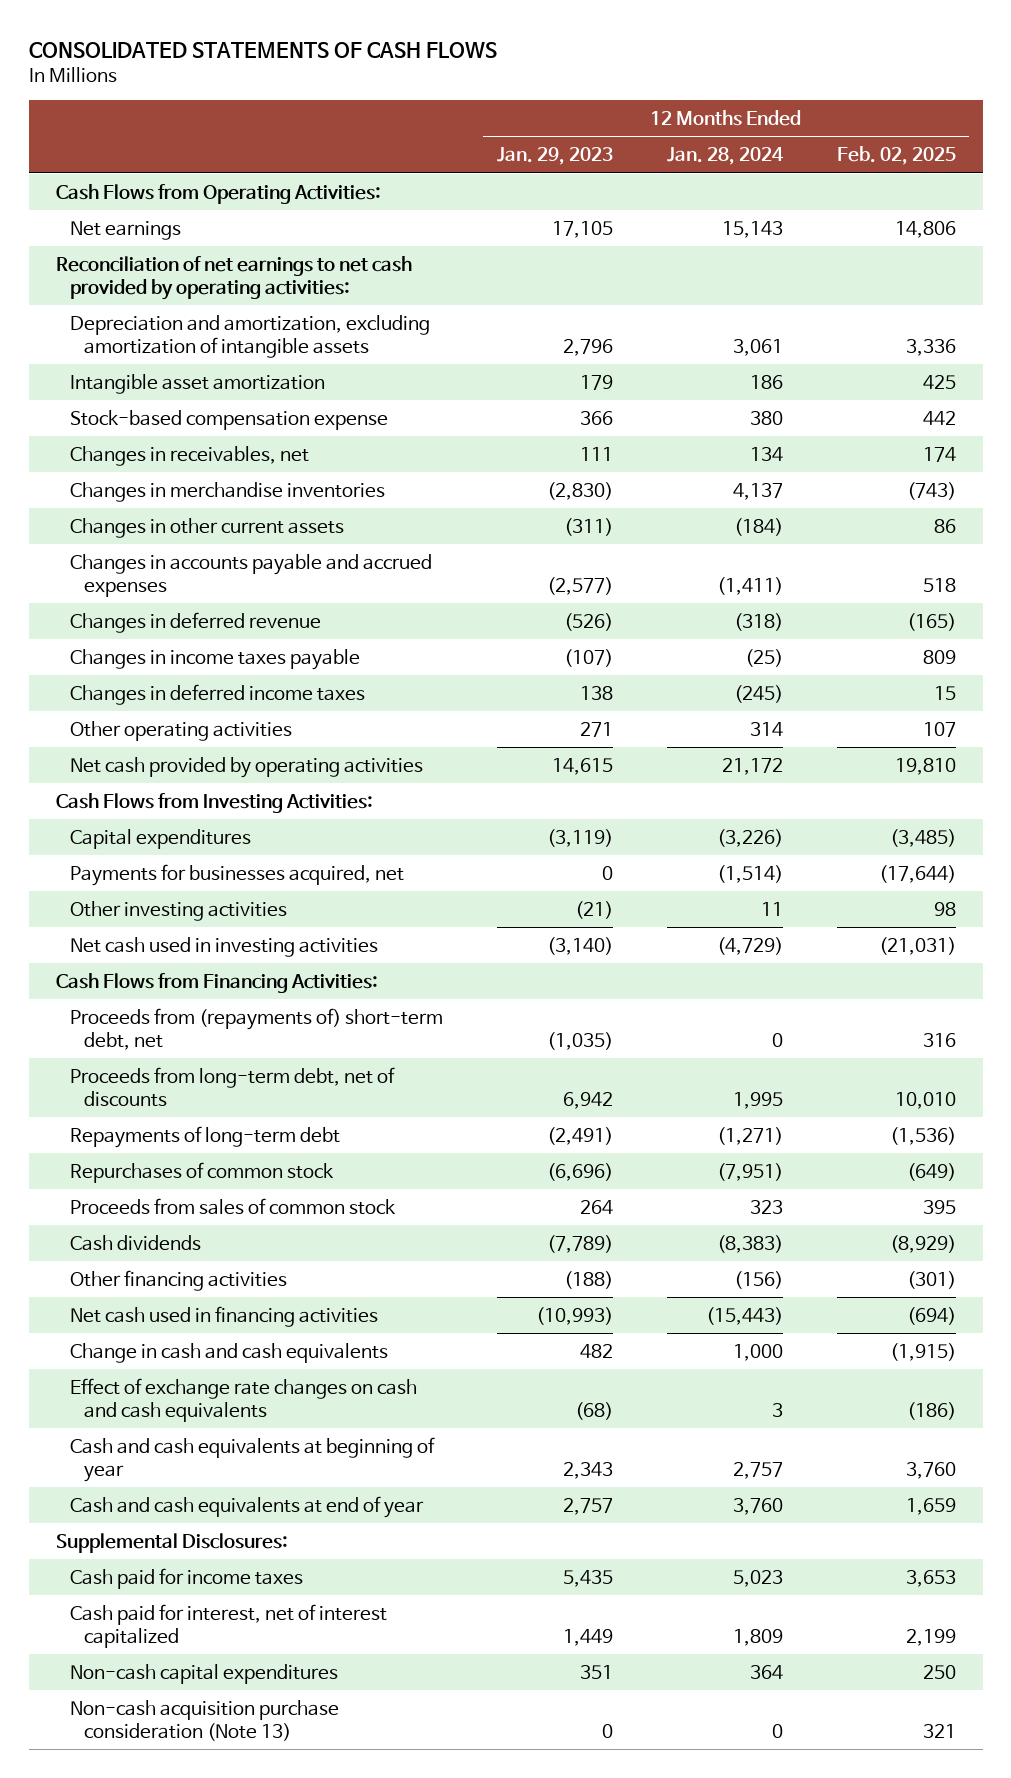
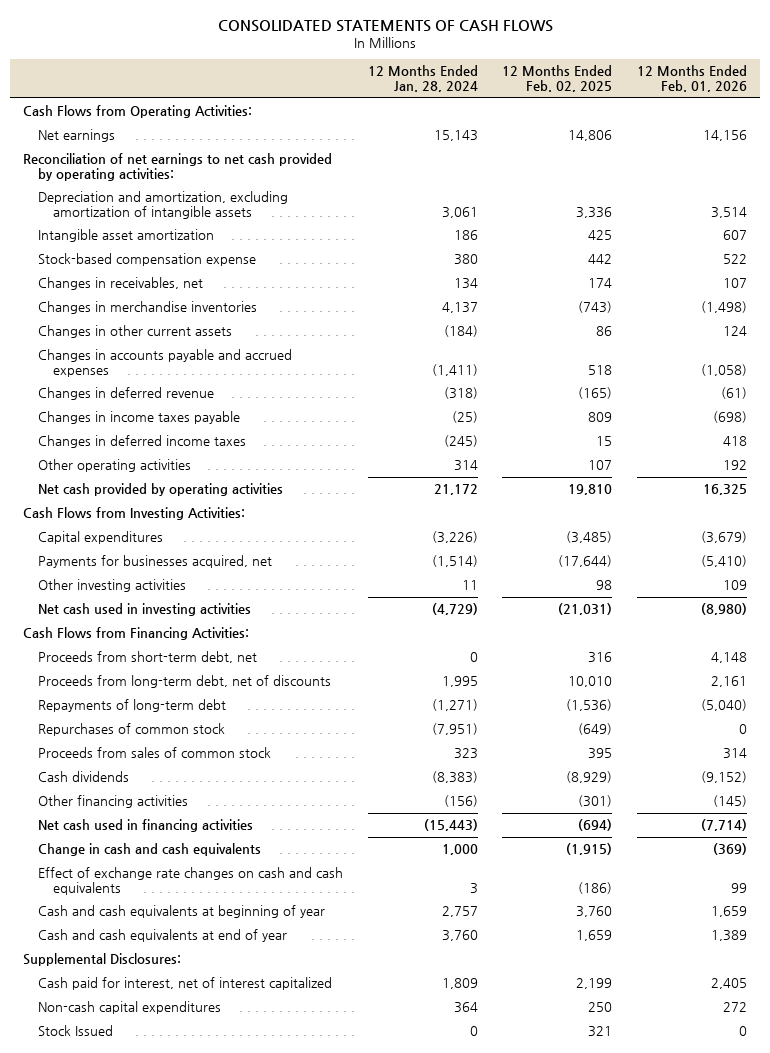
[496,146,613,165] Jan. 29, 2023 -> none
none -> [637,65,748,93] 12 Months Ended Feb. 01, 2026
[69,1007,443,1050] Proceeds from (repayments of) short-term debt, net -> [37,651,257,664] Proceeds from short-term debt, net
[69,1567,303,1589] Cash paid for income taxes -> none
[69,1699,339,1741] Non-cash acquisition purchase consideration (Note 13) -> [37,1025,113,1037] Stock Issued

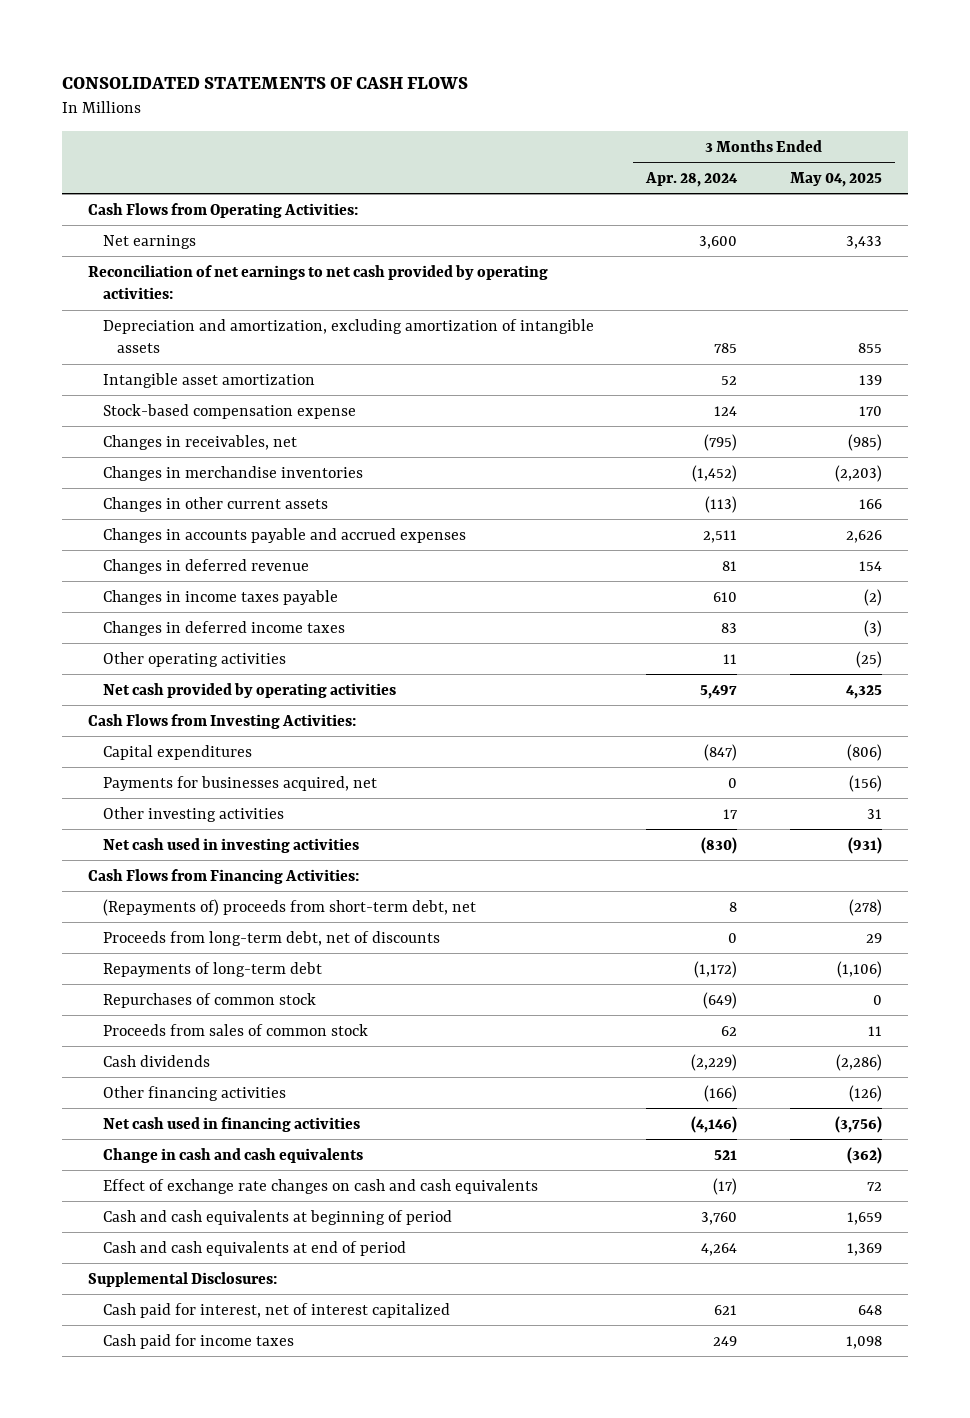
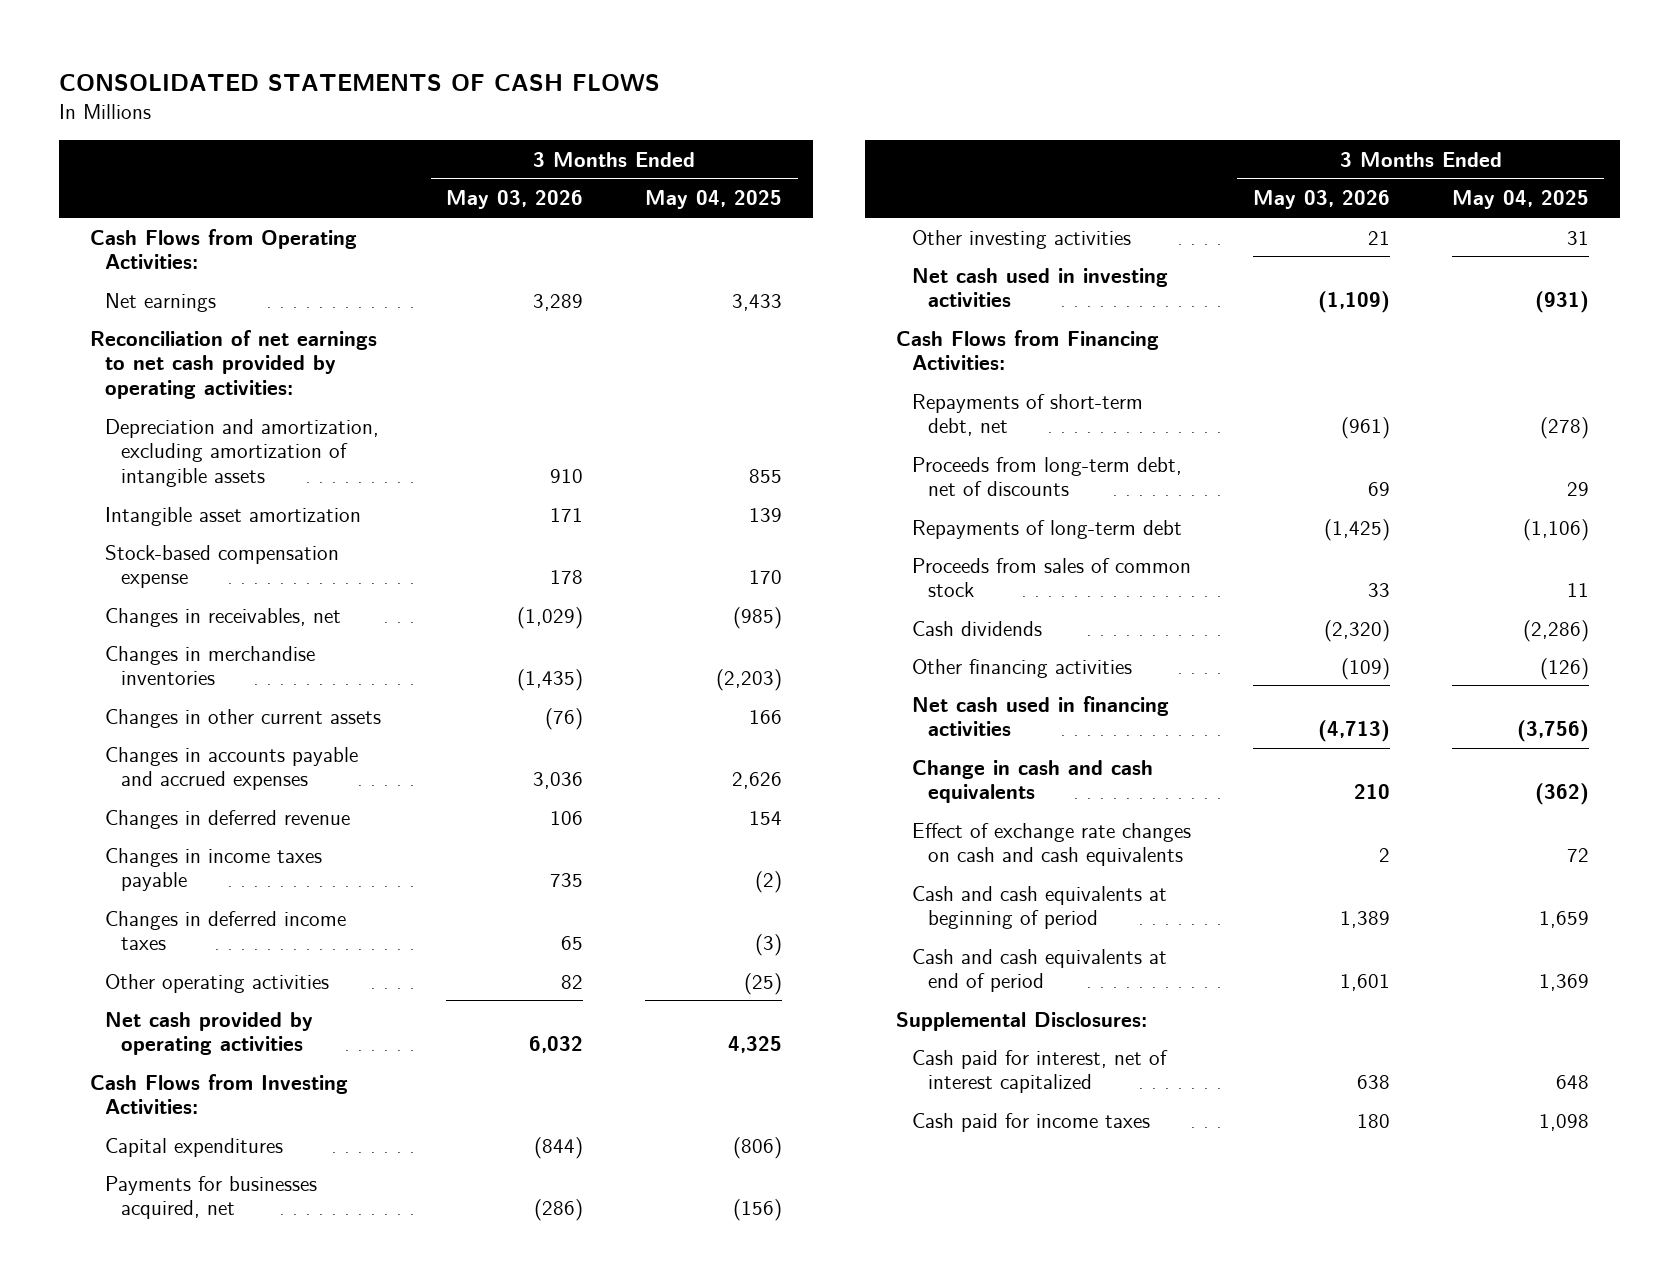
[645,171,739,187] Apr. 28, 2024 -> none
none -> [446,190,584,210] May 03, 2026
[102,898,476,916] (Repayments of) proceeds from short-term debt, net -> [911,393,1143,437] Repayments of short-term debt, net
[102,992,316,1008] Repurchases of common stock -> none

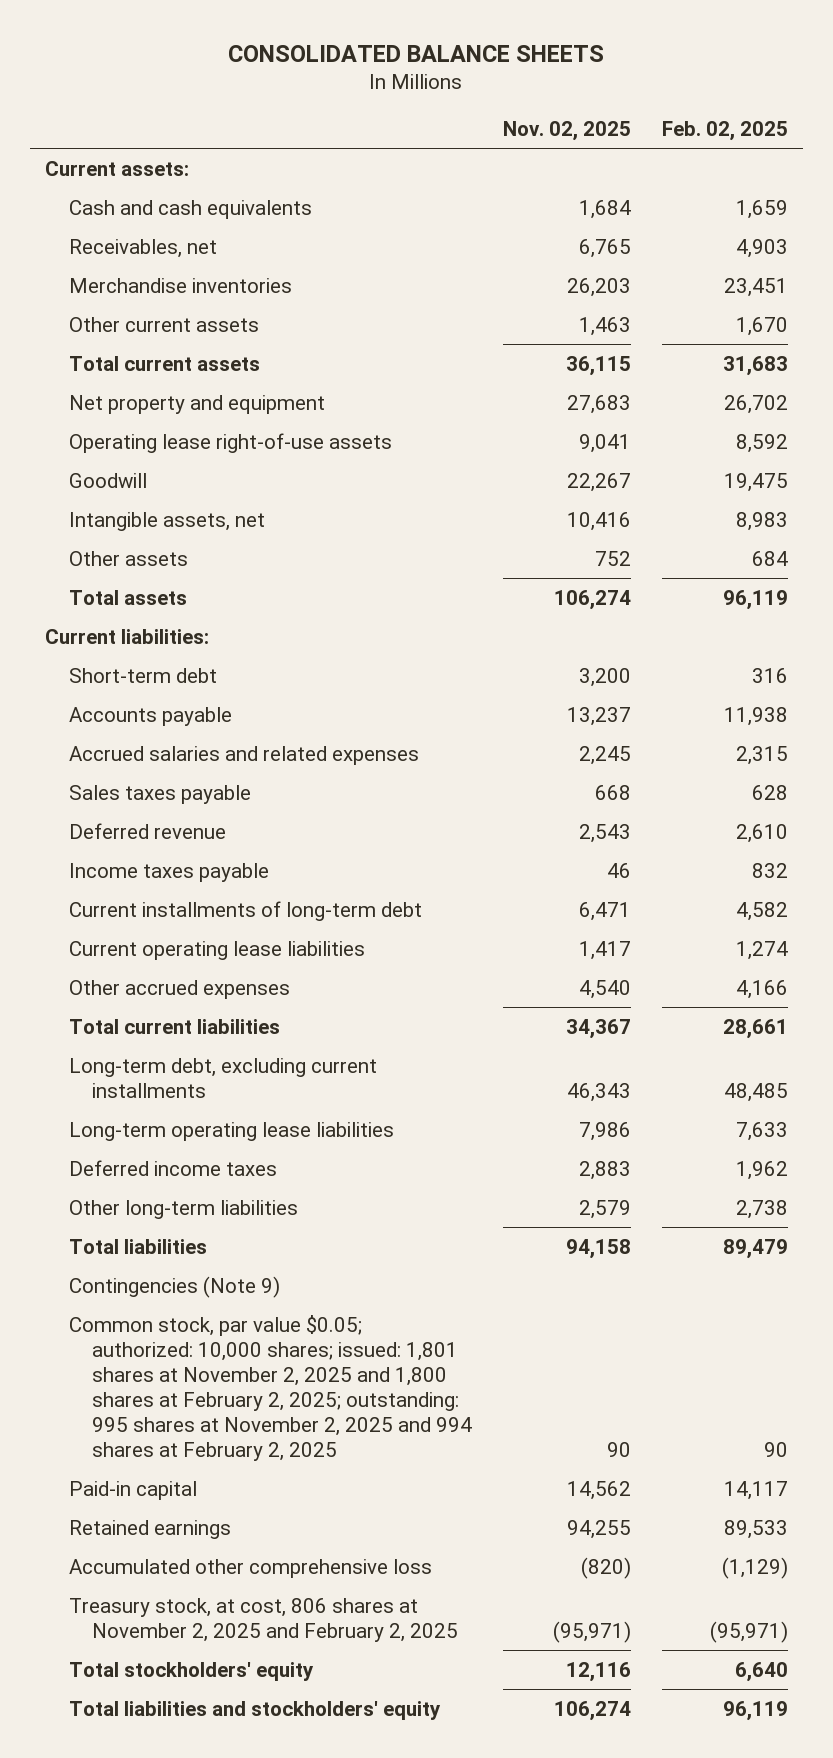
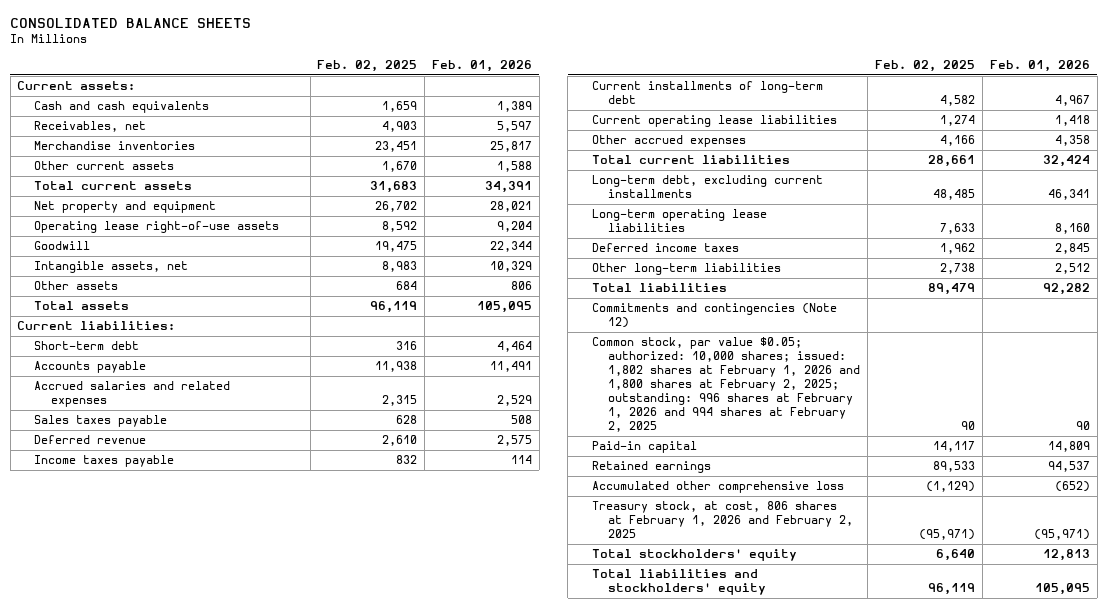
[502,121,631,142] Nov. 02, 2025 -> none
none -> [431,60,532,73] Feb. 01, 2026
[68,1275,280,1298] Contingencies (Note 9) -> [591,303,837,329] Commitments and contingencies (Note 12)
[68,1314,473,1461] Common stock, par value $0.05; authorized: 10,000 shares; issued: 1,801 shares at November 2, 2025 and 1,800 shares at February 2, 2025; outstanding: 995 shares at November 2, 2025 and 994 shares at February 2, 2025 -> [591,337,861,433] Common stock, par value $0.05; authorized: 10,000 shares; issued: 1,802 shares at February 1, 2026 and 1,800 shares at February 2, 2025; outstanding: 996 shares at February 1, 2026 and 994 shares at February 2, 2025
[68,1597,459,1642] Treasury stock, at cost, 806 shares at November 2, 2025 and February 2, 2025 -> [591,501,854,539] Treasury stock, at cost, 806 shares at February 1, 2026 and February 2, 2025

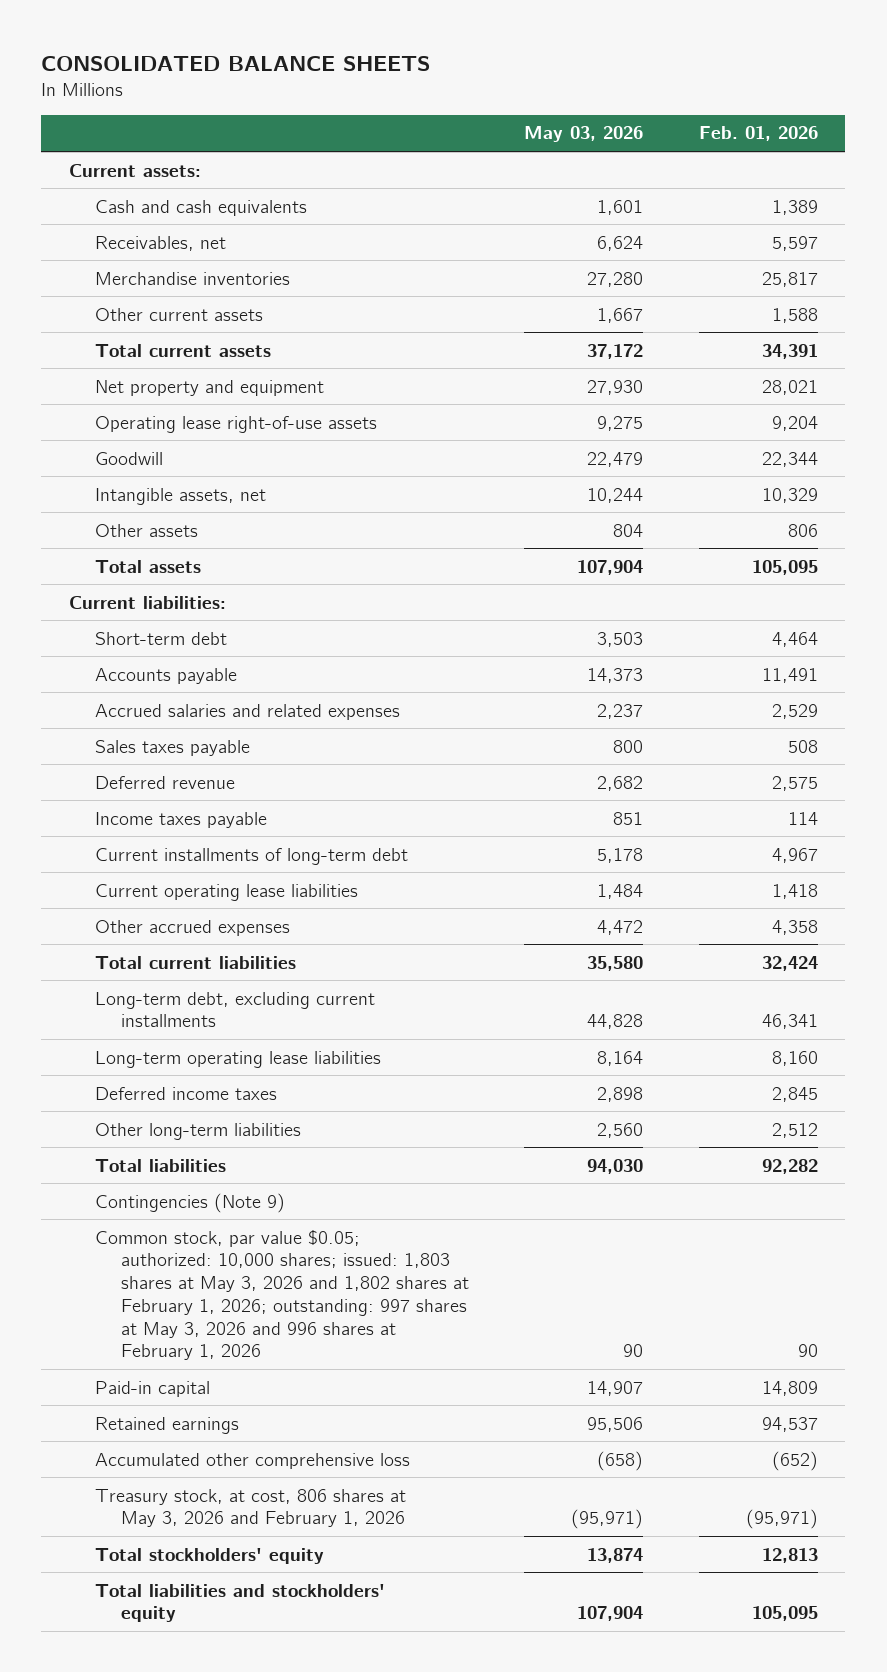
[317,60,418,73] Feb. 02, 2025 -> none
none -> [524,126,644,143] May 03, 2026
[591,303,837,329] Commitments and contingencies (Note 12) -> [95,1192,286,1213] Contingencies (Note 9)
[591,337,861,433] Common stock, par value $0.05; authorized: 10,000 shares; issued: 1,802 shares at February 1, 2026 and 1,800 shares at February 2, 2025; outstanding: 996 shares at February 1, 2026 and 994 shares at February 2, 2025 -> [95,1229,470,1361] Common stock, par value $0.05; authorized: 10,000 shares; issued: 1,803 shares at May 3, 2026 and 1,802 shares at February 1, 2026; outstanding: 997 shares at May 3, 2026 and 996 shares at February 1, 2026
[591,501,854,539] Treasury stock, at cost, 806 shares at February 1, 2026 and February 2, 2025 -> [95,1488,407,1528] Treasury stock, at cost, 806 shares at May 3, 2026 and February 1, 2026

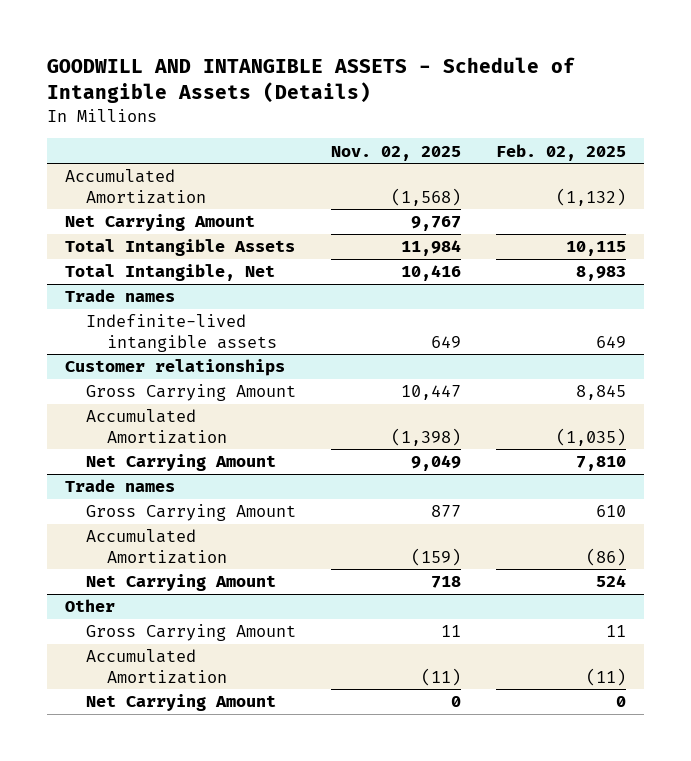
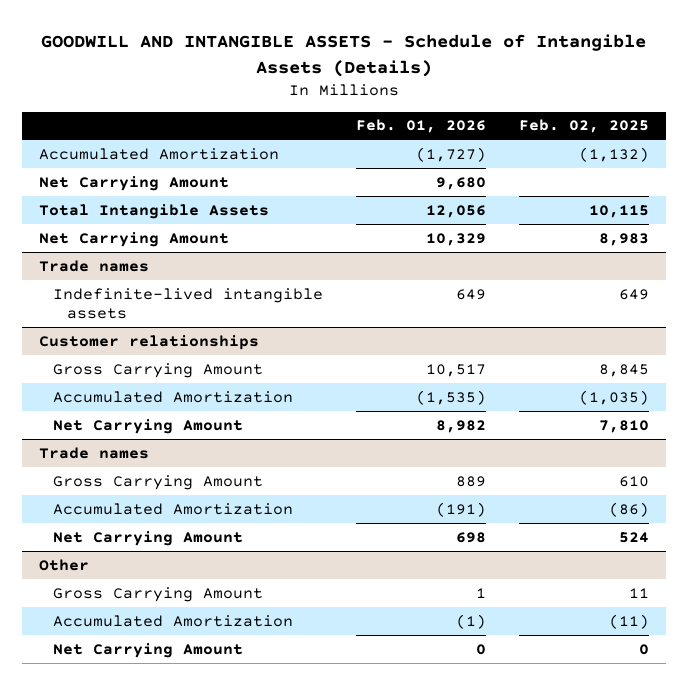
[330,145,461,161] Nov. 02, 2025 -> none
none -> [355,119,486,134] Feb. 01, 2026
[64,264,275,282] Total Intangible, Net -> [38,231,229,247] Net Carrying Amount

